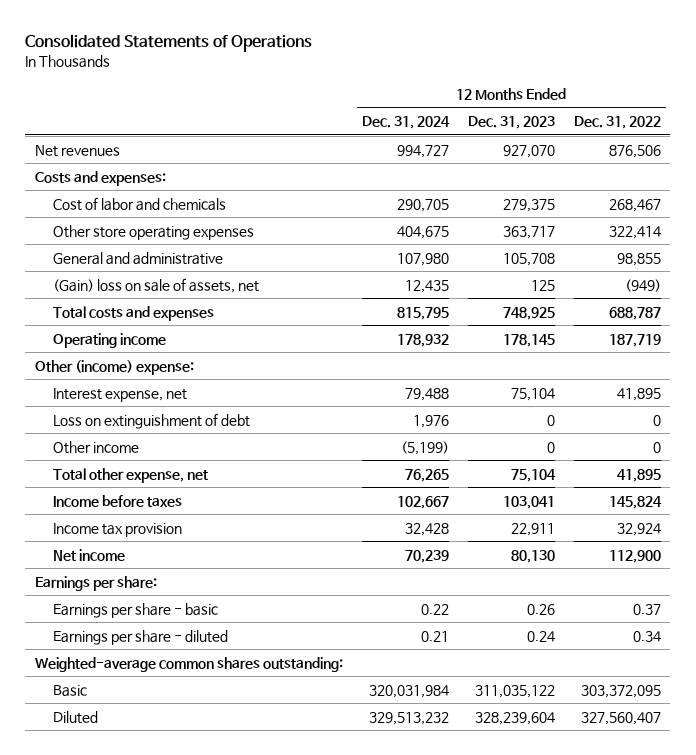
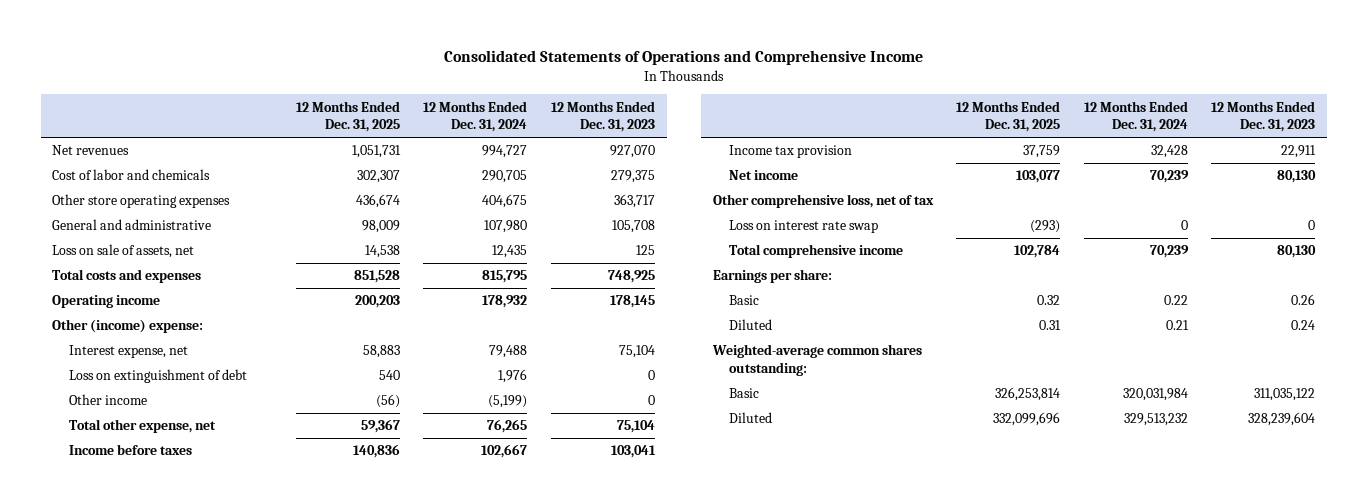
[25,34,313,53] Consolidated Statements of Operations -> [443,50,923,66] Consolidated Statements of Operations and Comprehensive Income
[573,116,661,130] Dec. 31, 2022 -> none
none -> [295,100,400,133] 12 Months Ended Dec. 31, 2025
[34,170,166,186] Costs and expenses: -> none
[53,277,260,293] (Gain) loss on sale of assets, net -> [52,244,195,259] Loss on sale of assets, net
none -> [712,194,934,209] Other comprehensive loss, net of tax
none -> [729,220,879,234] Loss on interest rate swap
none -> [729,244,904,259] Total comprehensive income
[53,602,219,618] Earnings per share - basic -> [729,295,760,306] Basic
[53,629,229,645] Earnings per share - diluted -> [729,319,773,331] Diluted

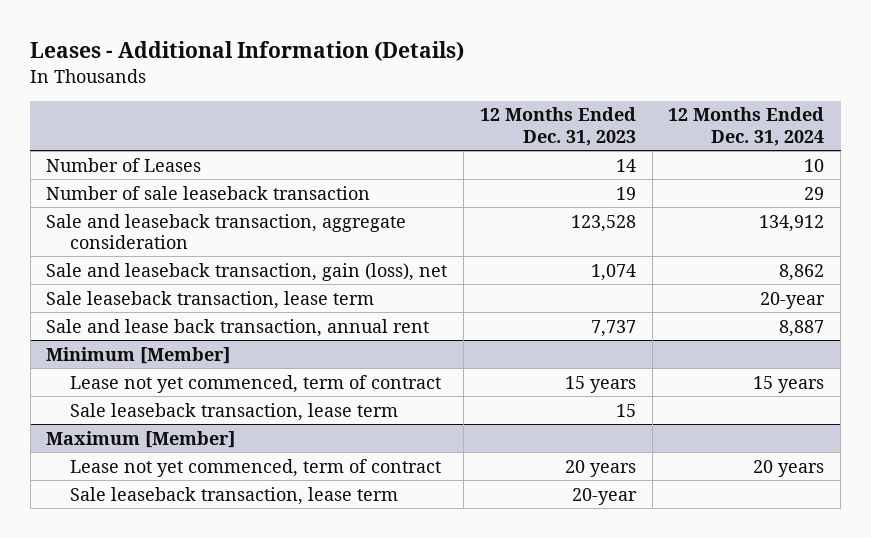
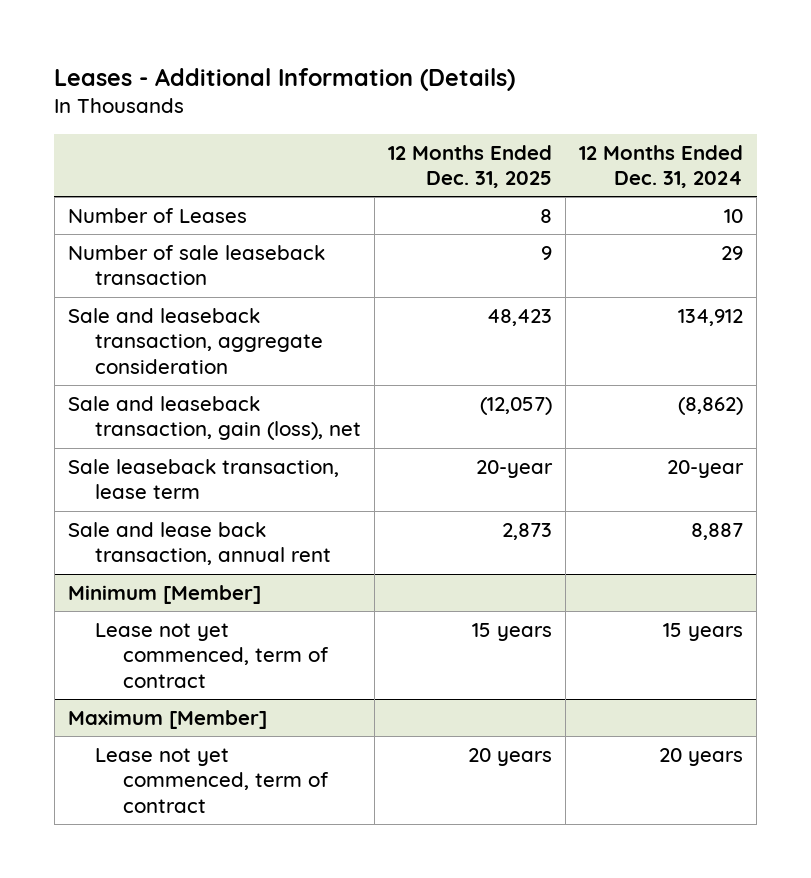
[479,107,636,146] 12 Months Ended Dec. 31, 2023 -> none
none -> [388,144,553,189] 12 Months Ended Dec. 31, 2025
[779,263,825,281] 8,862 -> [678,396,744,415] (8,862)
[69,402,398,421] Sale leaseback transaction, lease term -> none
[69,486,398,505] Sale leaseback transaction, lease term -> none

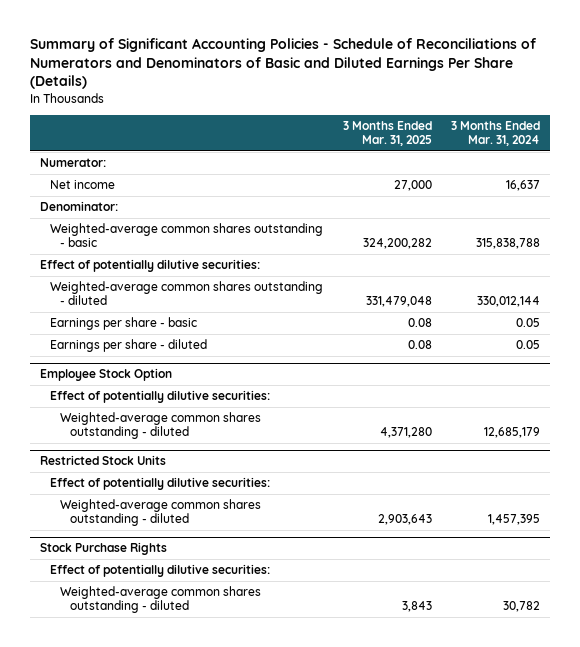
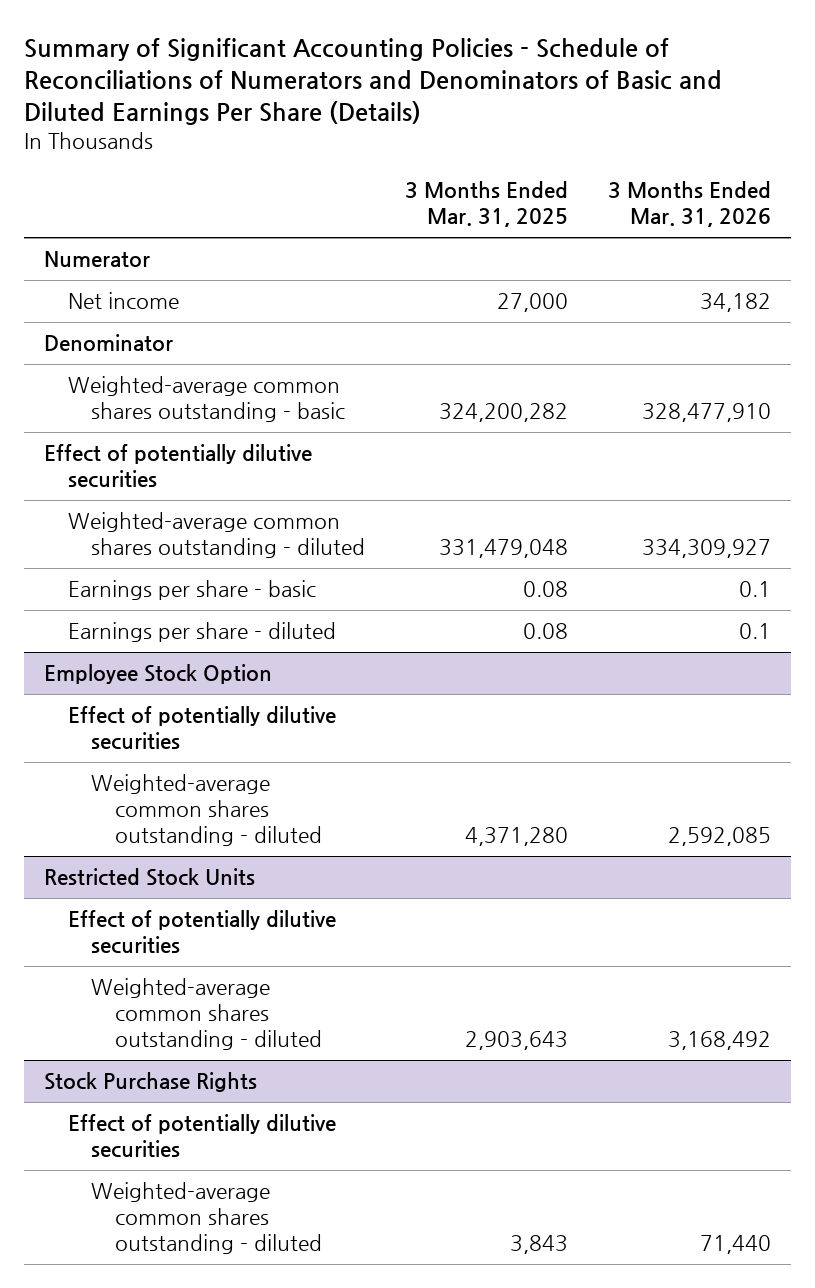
[451,121,541,147] 3 Months Ended Mar. 31, 2024 -> none
none -> [607,181,771,228] 3 Months Ended Mar. 31, 2026
[40,158,107,168] Numerator: -> [43,251,150,268] Numerator
[40,201,119,212] Denominator: -> [43,334,173,352] Denominator
[40,259,261,273] Effect of potentially dilutive securities: -> [43,444,312,489] Effect of potentially dilutive securities
[49,390,270,404] Effect of potentially dilutive securities: -> [67,706,336,751] Effect of potentially dilutive securities
[49,477,270,491] Effect of potentially dilutive securities: -> [67,910,336,955] Effect of potentially dilutive securities
[49,564,270,578] Effect of potentially dilutive securities: -> [67,1114,336,1159] Effect of potentially dilutive securities

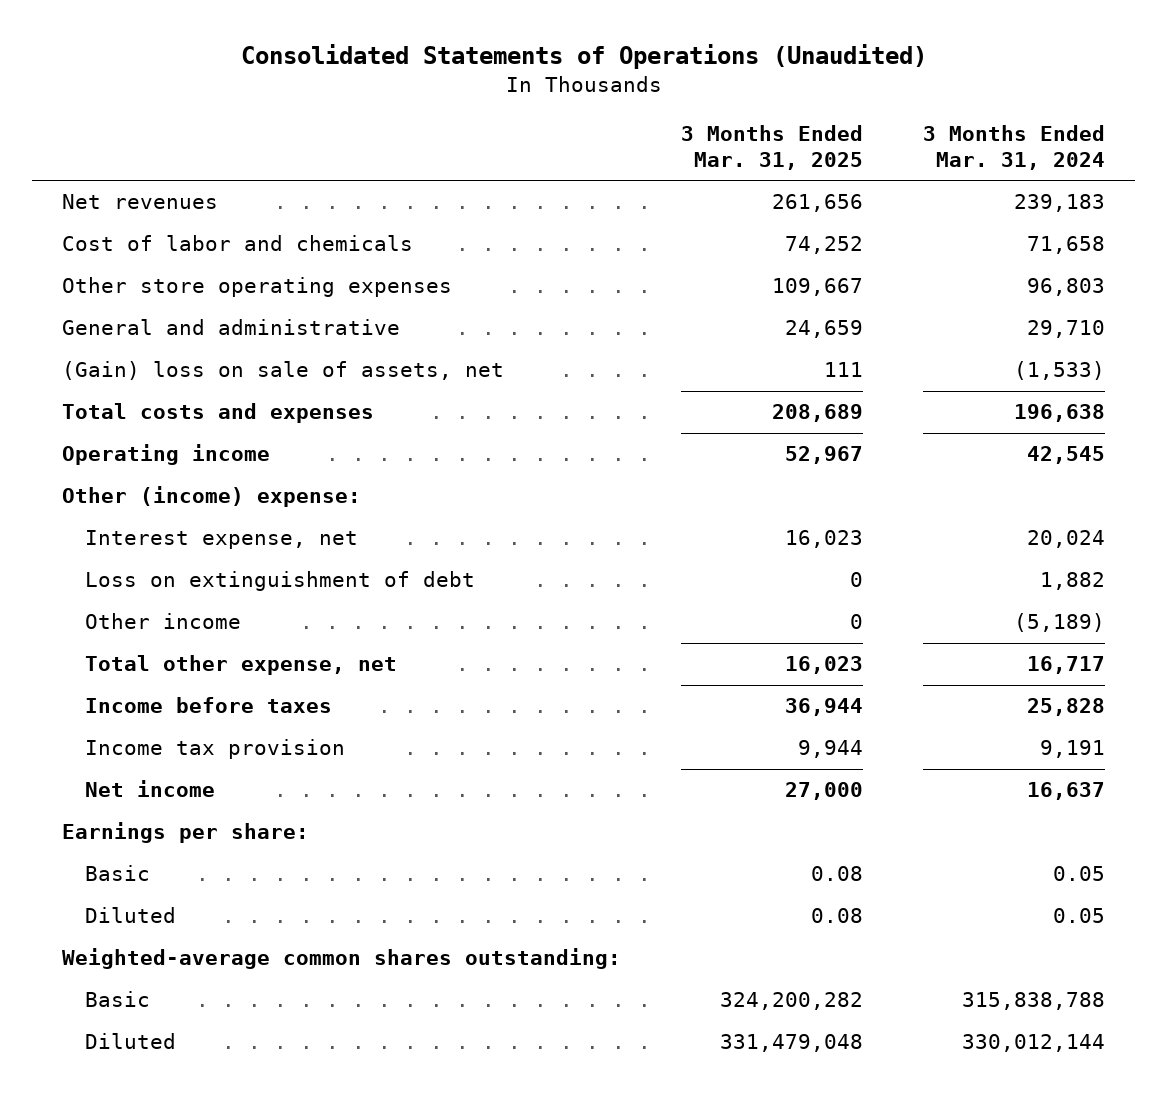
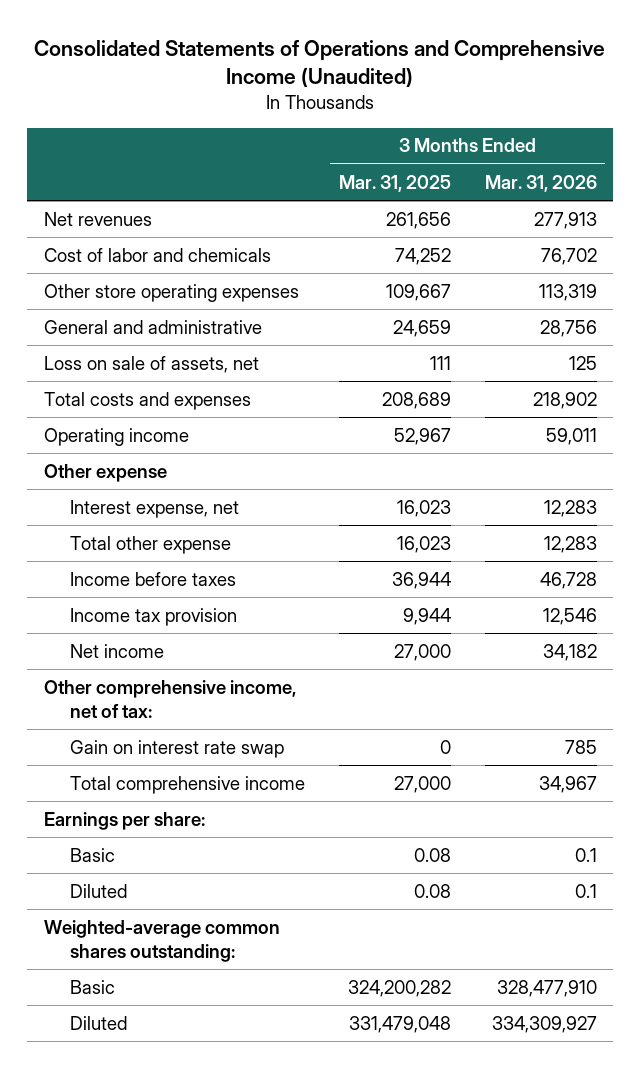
[240,44,927,70] Consolidated Statements of Operations (Unaudited) -> [34,39,606,88] Consolidated Statements of Operations and Comprehensive Income (Unaudited)
[923,124,1106,170] 3 Months Ended Mar. 31, 2024 -> none
none -> [484,174,597,192] Mar. 31, 2026
[62,361,505,381] (Gain) loss on sale of assets, net -> [44,355,260,373] Loss on sale of assets, net
[62,486,362,508] Other (income) expense: -> [44,463,168,482] Other expense
[84,571,475,592] Loss on extinguishment of debt -> none
[84,613,241,630] Other income -> none
[84,655,397,676] Total other expense, net -> [70,535,232,554] Total other expense
none -> [44,679,297,718] Other comprehensive income, net of tax:
none -> [70,739,285,758] Gain on interest rate swap
none -> [70,775,306,794] Total comprehensive income

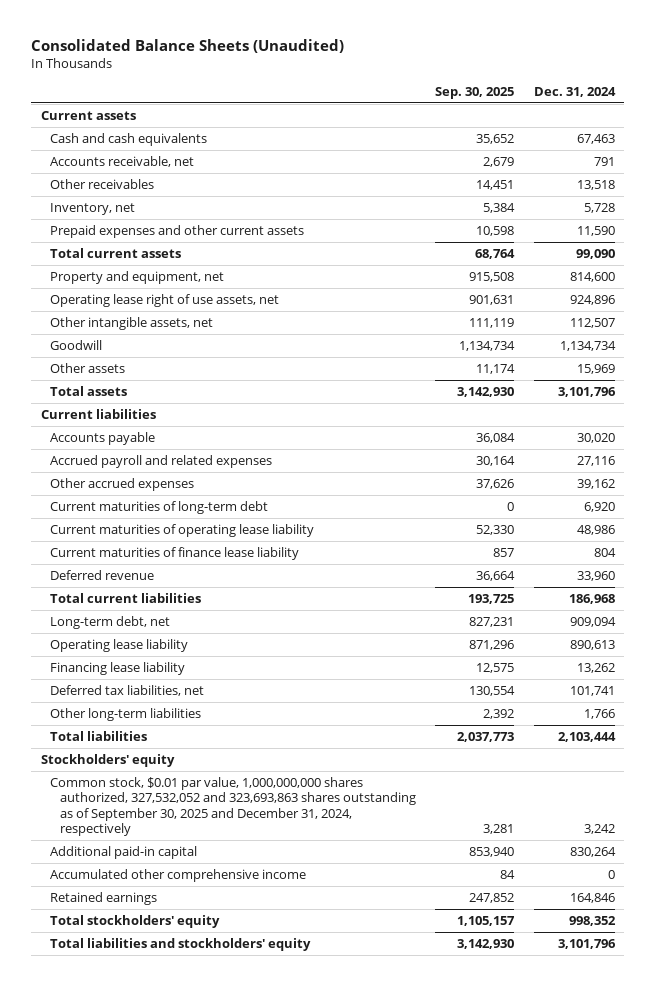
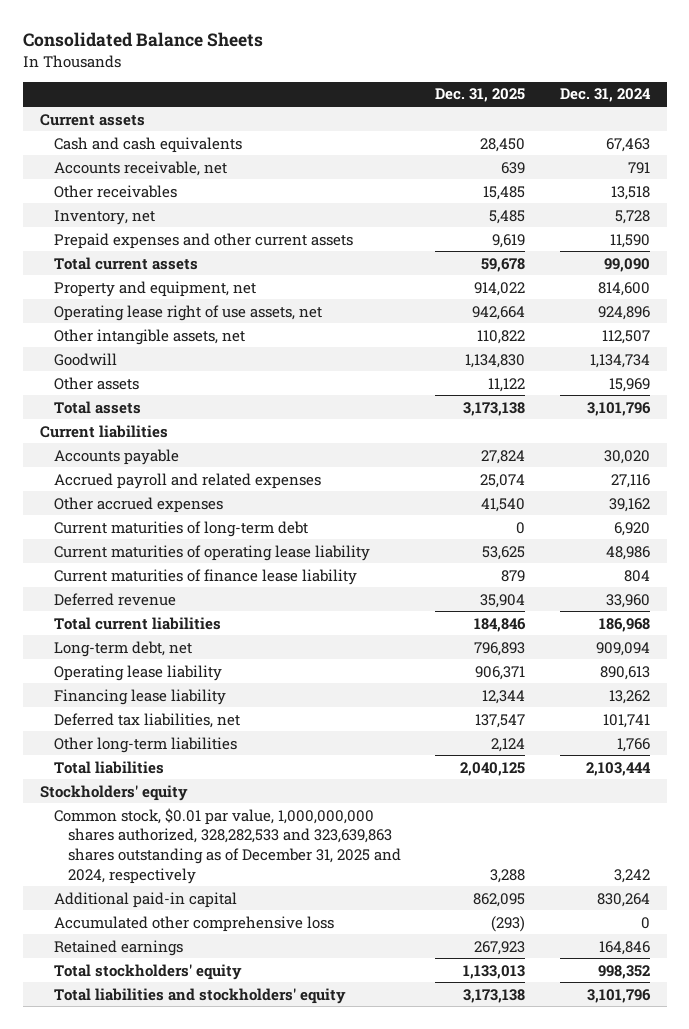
[31,38,345,53] Consolidated Balance Sheets (Unaudited) -> [22,32,263,48] Consolidated Balance Sheets
[435,87,515,100] Sep. 30, 2025 -> none
none -> [435,88,526,103] Dec. 31, 2025
[50,776,417,837] Common stock, $0.01 par value, 1,000,000,000 shares authorized, 327,532,052 and 323,693,863 shares outstanding as of September 30, 2025 and December 31, 2024, respectively -> [53,807,402,884] Common stock, $0.01 par value, 1,000,000,000 shares authorized, 328,282,533 and 323,639,863 shares outstanding as of December 31, 2025 and 2024, respectively
[50,868,307,882] Accumulated other comprehensive income -> [53,915,334,932] Accumulated other comprehensive loss

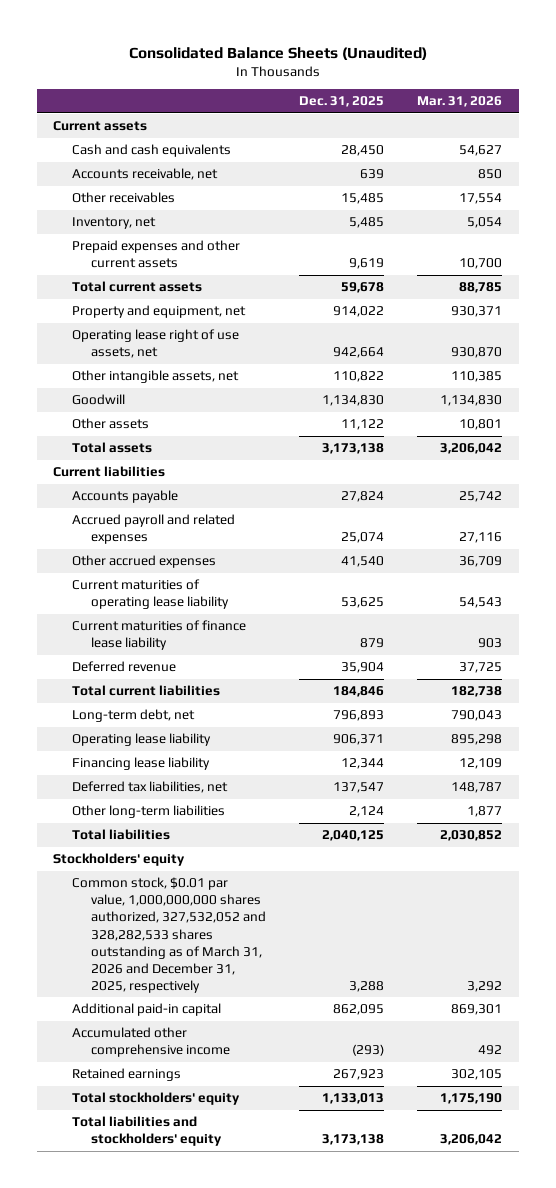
[22,32,263,48] Consolidated Balance Sheets -> [128,46,427,60] Consolidated Balance Sheets (Unaudited)
[559,88,651,103] Dec. 31, 2024 -> none
none -> [417,96,503,108] Mar. 31, 2026
[53,520,308,537] Current maturities of long-term debt -> none
[53,807,402,884] Common stock, $0.01 par value, 1,000,000,000 shares authorized, 328,282,533 and 323,639,863 shares outstanding as of December 31, 2025 and 2024, respectively -> [72,877,267,993] Common stock, $0.01 par value, 1,000,000,000 shares authorized, 327,532,052 and 328,282,533 shares outstanding as of March 31, 2026 and December 31, 2025, respectively
[53,915,334,932] Accumulated other comprehensive loss -> [72,1027,231,1058] Accumulated other comprehensive income

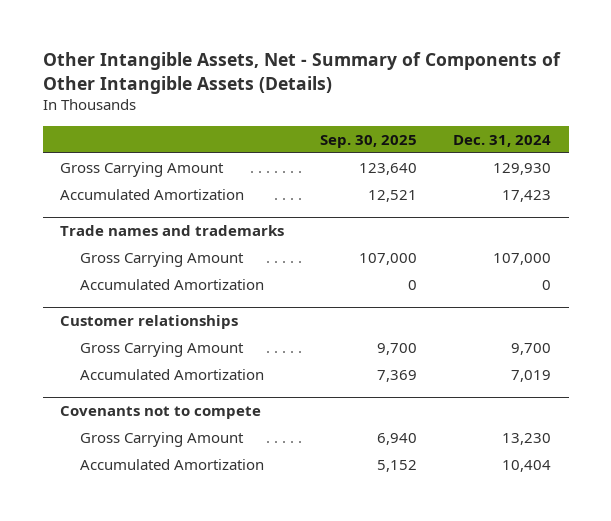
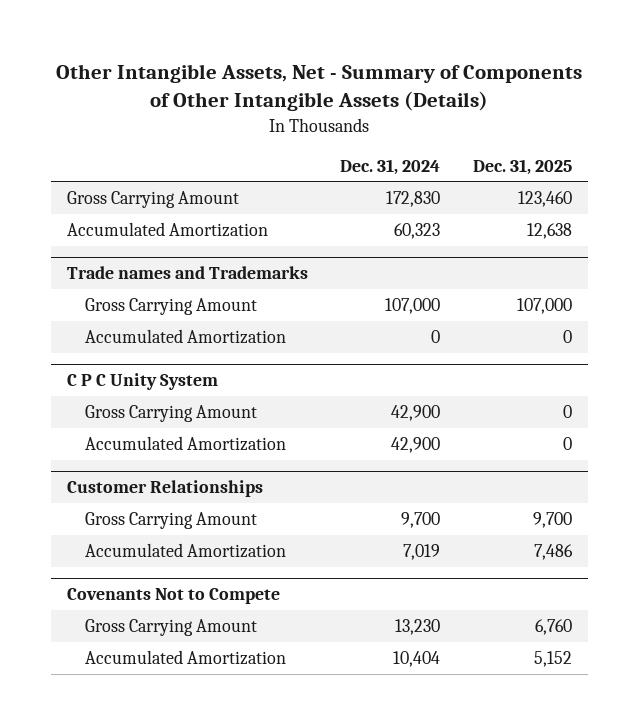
[320,134,418,148] Sep. 30, 2025 -> none
none -> [472,158,572,175] Dec. 31, 2025
[492,163,551,176] 129,930 -> [386,190,441,207] 172,830
[501,190,551,203] 17,423 -> [394,222,441,239] 60,323
[60,225,285,237] Trade names and trademarks -> [67,266,309,280] Trade names and Trademarks
none -> [67,373,219,391] C P C Unity System
none -> [85,404,258,422] Gross Carrying Amount
none -> [85,435,287,451] Accumulated Amortization
[60,315,239,330] Customer relationships -> [67,480,264,498] Customer Relationships
[60,406,262,420] Covenants not to compete -> [67,588,281,605] Covenants Not to Compete

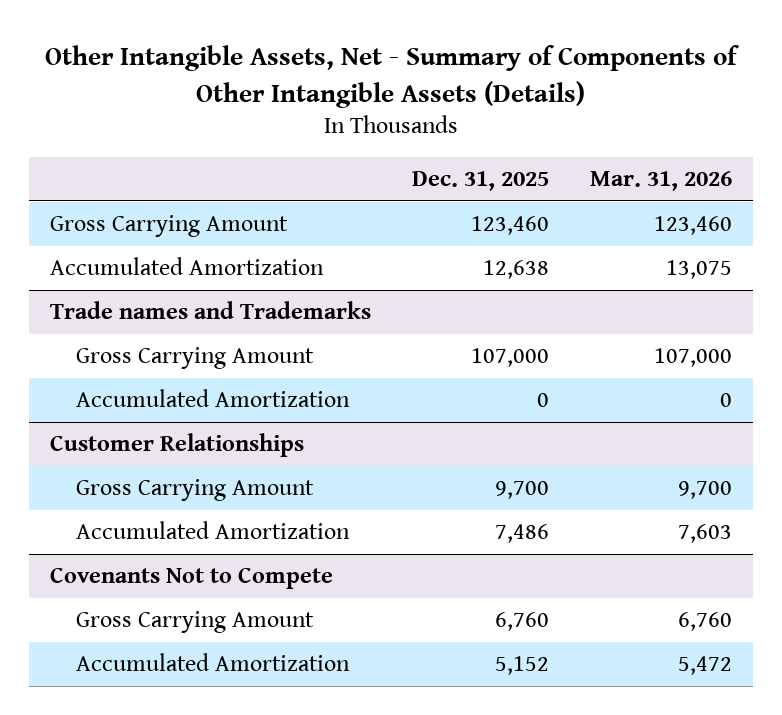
[340,158,441,175] Dec. 31, 2024 -> none
none -> [590,171,733,192] Mar. 31, 2026
[67,373,219,391] C P C Unity System -> none
[85,404,258,422] Gross Carrying Amount -> none
[85,435,287,451] Accumulated Amortization -> none

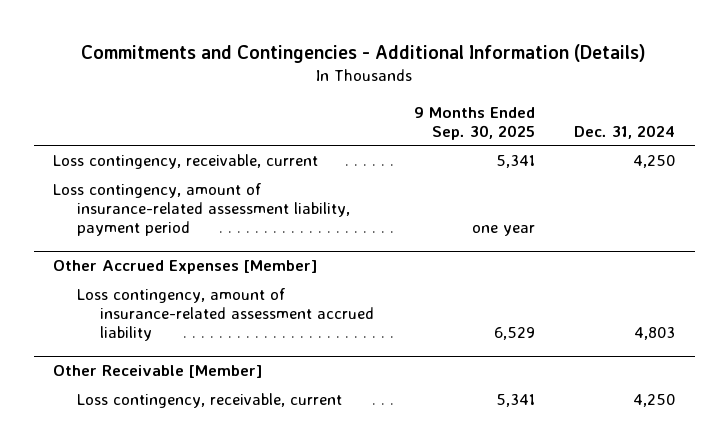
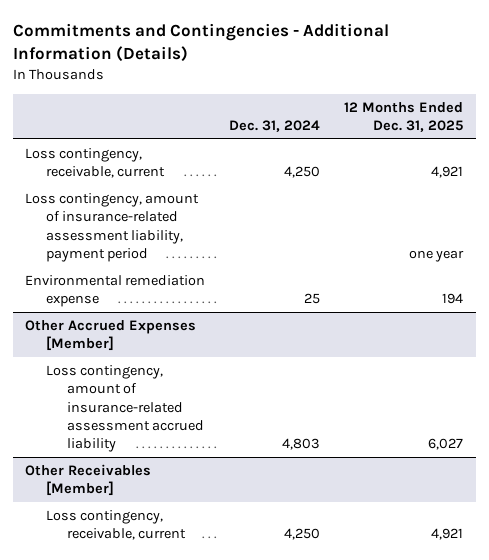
[413,106,535,140] 9 Months Ended Sep. 30, 2025 -> none
none -> [344,101,464,132] 12 Months Ended Dec. 31, 2025
none -> [25,275,206,308] Environmental remediation expense
[53,365,263,379] Other Receivable [Member] -> [25,464,152,497] Other Receivables [Member]

